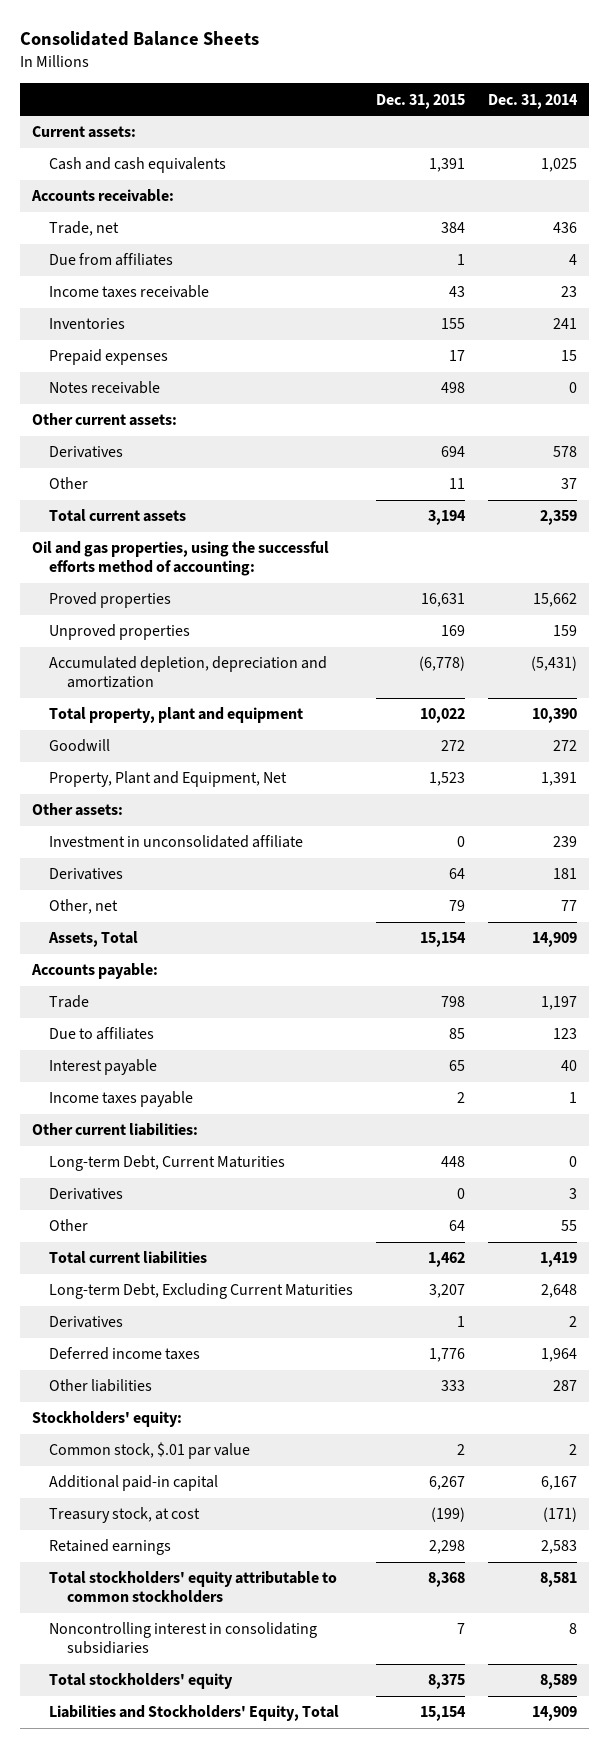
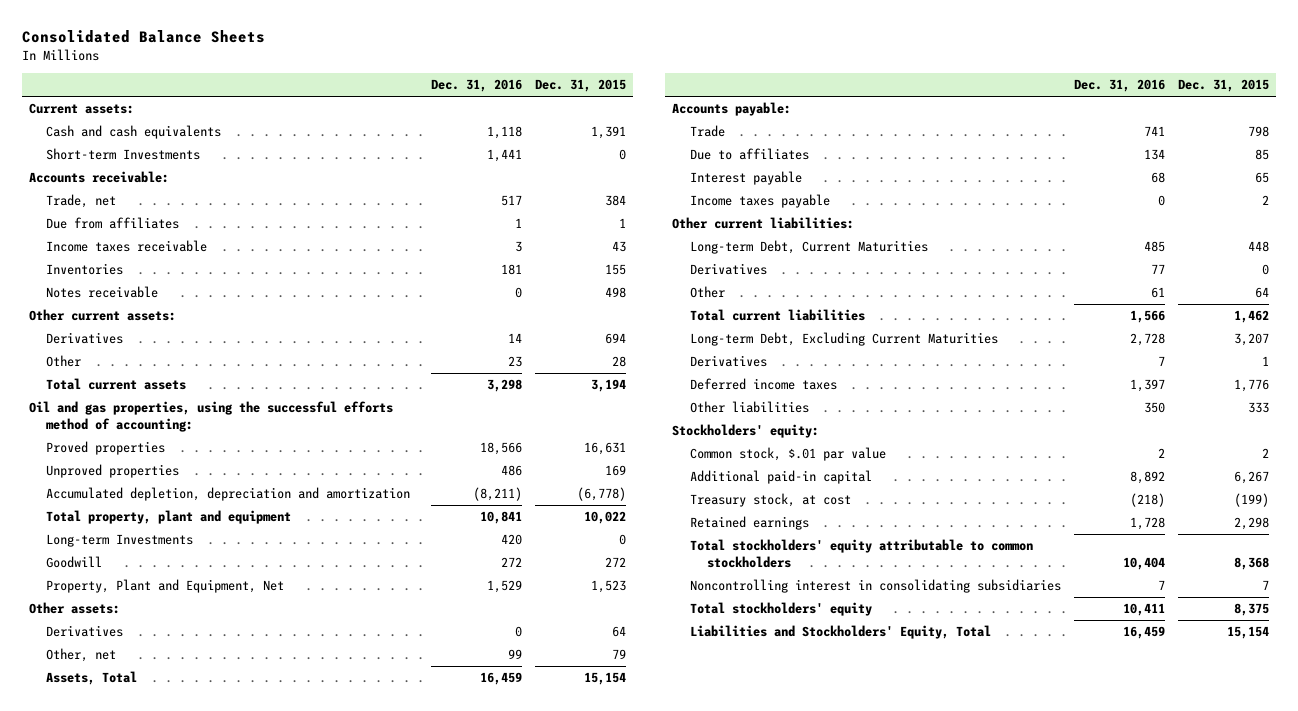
[488,93,579,109] Dec. 31, 2014 -> none
none -> [430,79,522,93] Dec. 31, 2016
none -> [46,148,201,161] Short-term Investments
[49,349,169,366] Prepaid expenses -> none
[449,478,466,490] 11 -> [611,356,626,368] 28
none -> [46,534,194,548] Long-term Investments
[49,835,304,849] Investment in unconsolidated affiliate -> none

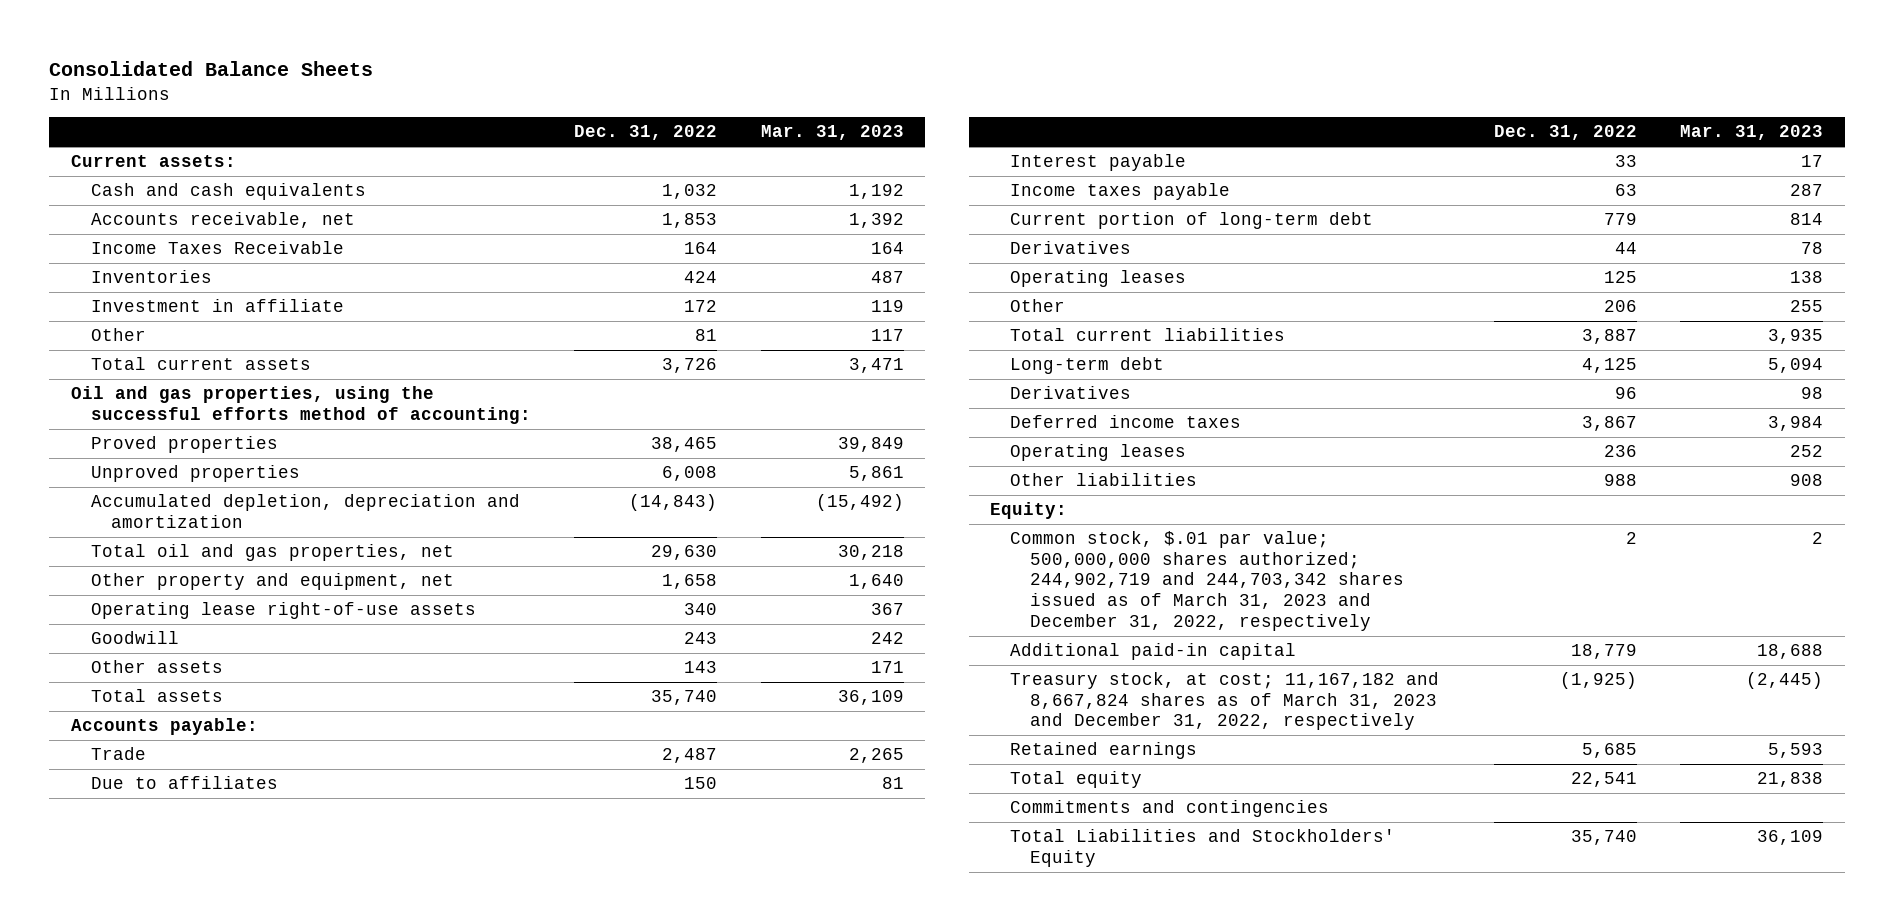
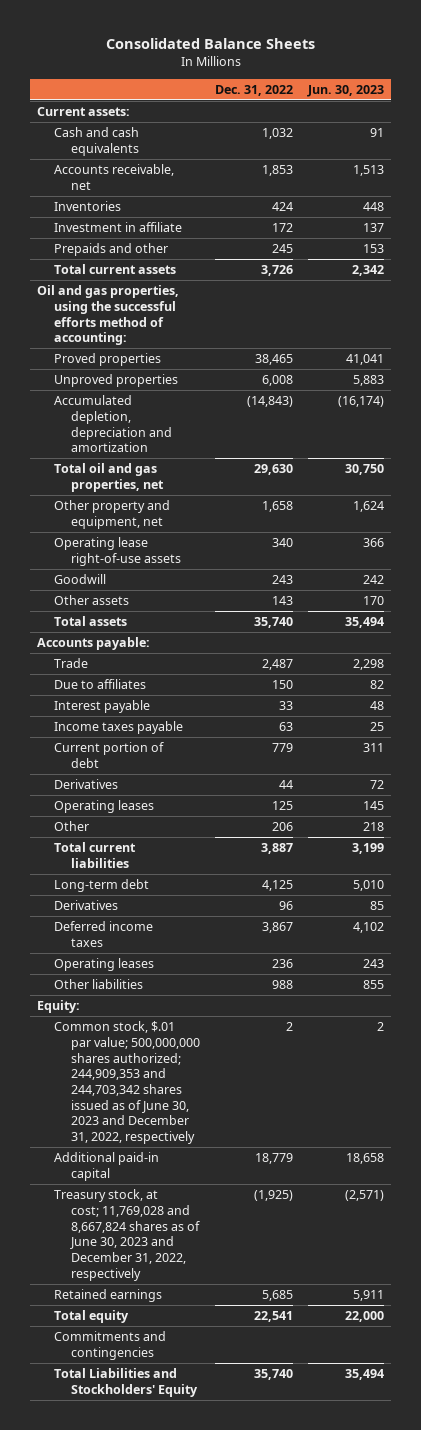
[760,125,904,141] Mar. 31, 2023 -> none
none -> [306,84,384,97] Jun. 30, 2023
[91,241,345,255] Income Taxes Receivable -> none
[91,328,147,342] Other -> none
none -> [54,243,169,257] Prepaids and other
[1010,212,1374,230] Current portion of long-term debt -> [54,742,165,768] Current portion of debt
[1010,531,1405,631] Common stock, $.01 par value; 500,000,000 shares authorized; 244,902,719 and 244,703,342 shares issued as of March 31, 2023 and December 31, 2022, respectively -> [54,1021,200,1145] Common stock, $.01 par value; 500,000,000 shares authorized; 244,909,353 and 244,703,342 shares issued as of June 30, 2023 and December 31, 2022, respectively
[1010,672,1440,731] Treasury stock, at cost; 11,167,182 and 8,667,824 shares as of March 31, 2023 and December 31, 2022, respectively -> [54,1189,200,1281] Treasury stock, at cost; 11,769,028 and 8,667,824 shares as of June 30, 2023 and December 31, 2022, respectively

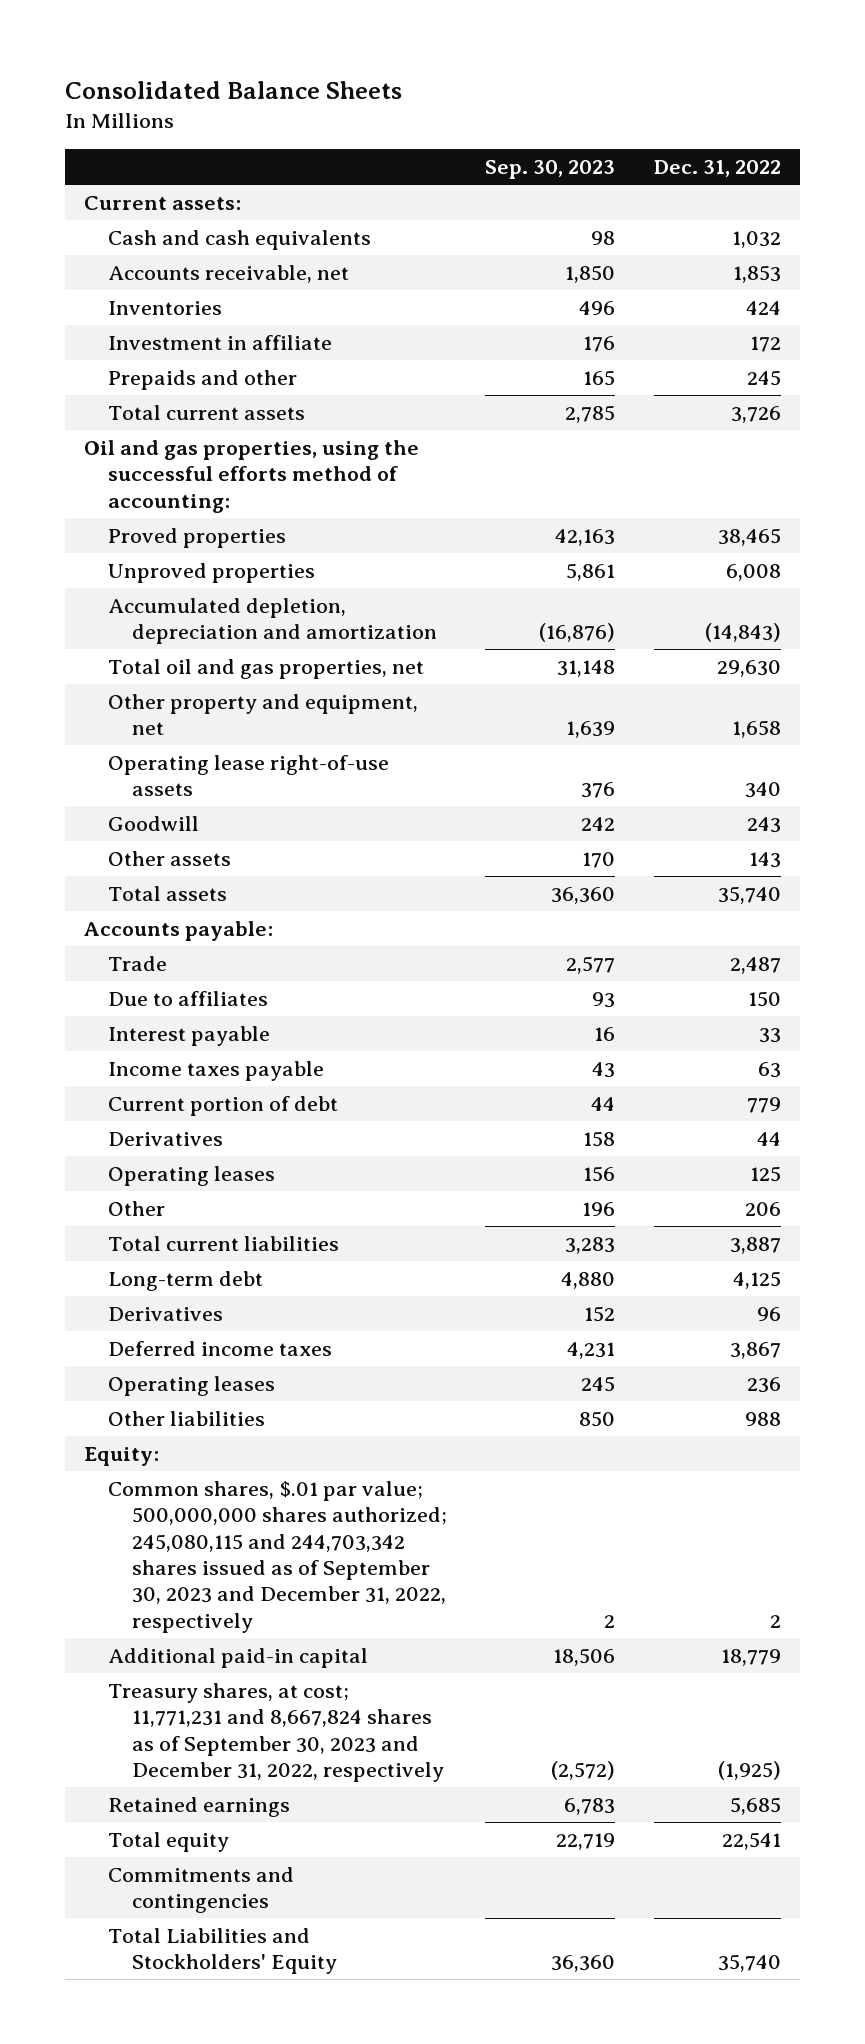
[306,84,384,97] Jun. 30, 2023 -> none
none -> [485,160,616,180] Sep. 30, 2023
[54,1021,200,1145] Common stock, $.01 par value; 500,000,000 shares authorized; 244,909,353 and 244,703,342 shares issued as of June 30, 2023 and December 31, 2022, respectively -> [107,1480,447,1633] Common shares, $.01 par value; 500,000,000 shares authorized; 245,080,115 and 244,703,342 shares issued as of September 30, 2023 and December 31, 2022, respectively
[54,1189,200,1281] Treasury stock, at cost; 11,769,028 and 8,667,824 shares as of June 30, 2023 and December 31, 2022, respectively -> [107,1682,444,1783] Treasury shares, at cost; 11,771,231 and 8,667,824 shares as of September 30, 2023 and December 31, 2022, respectively

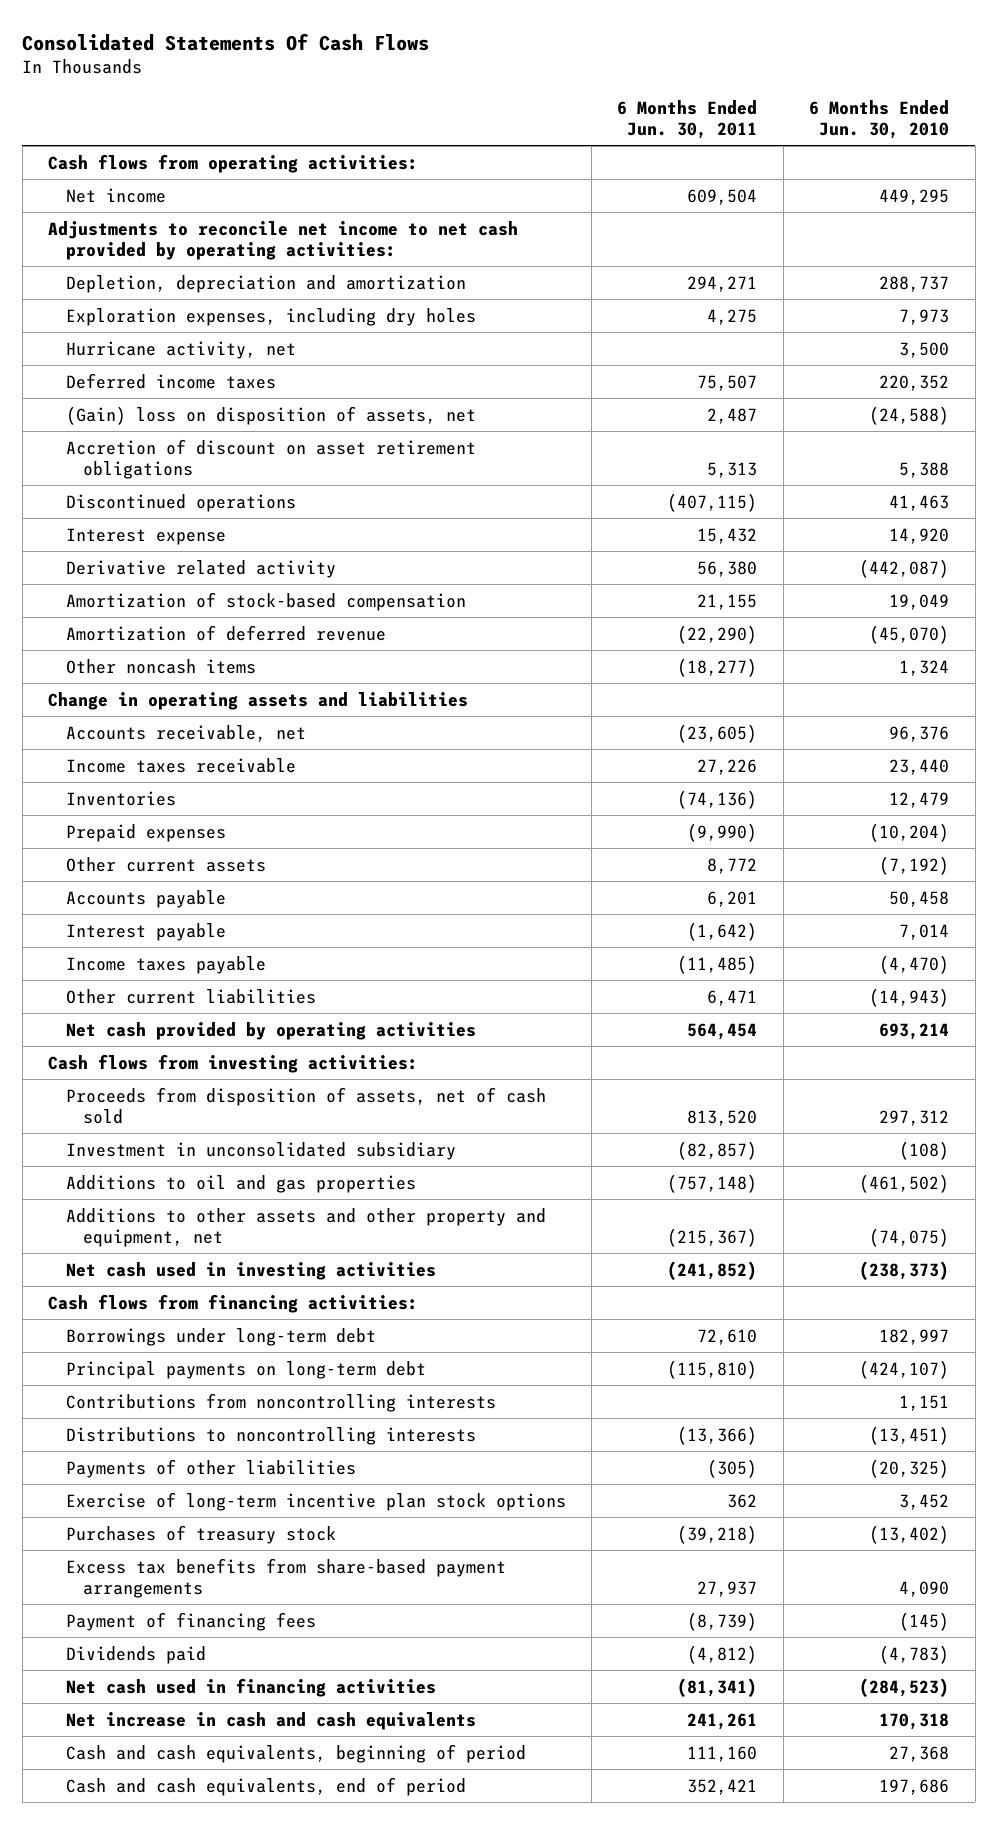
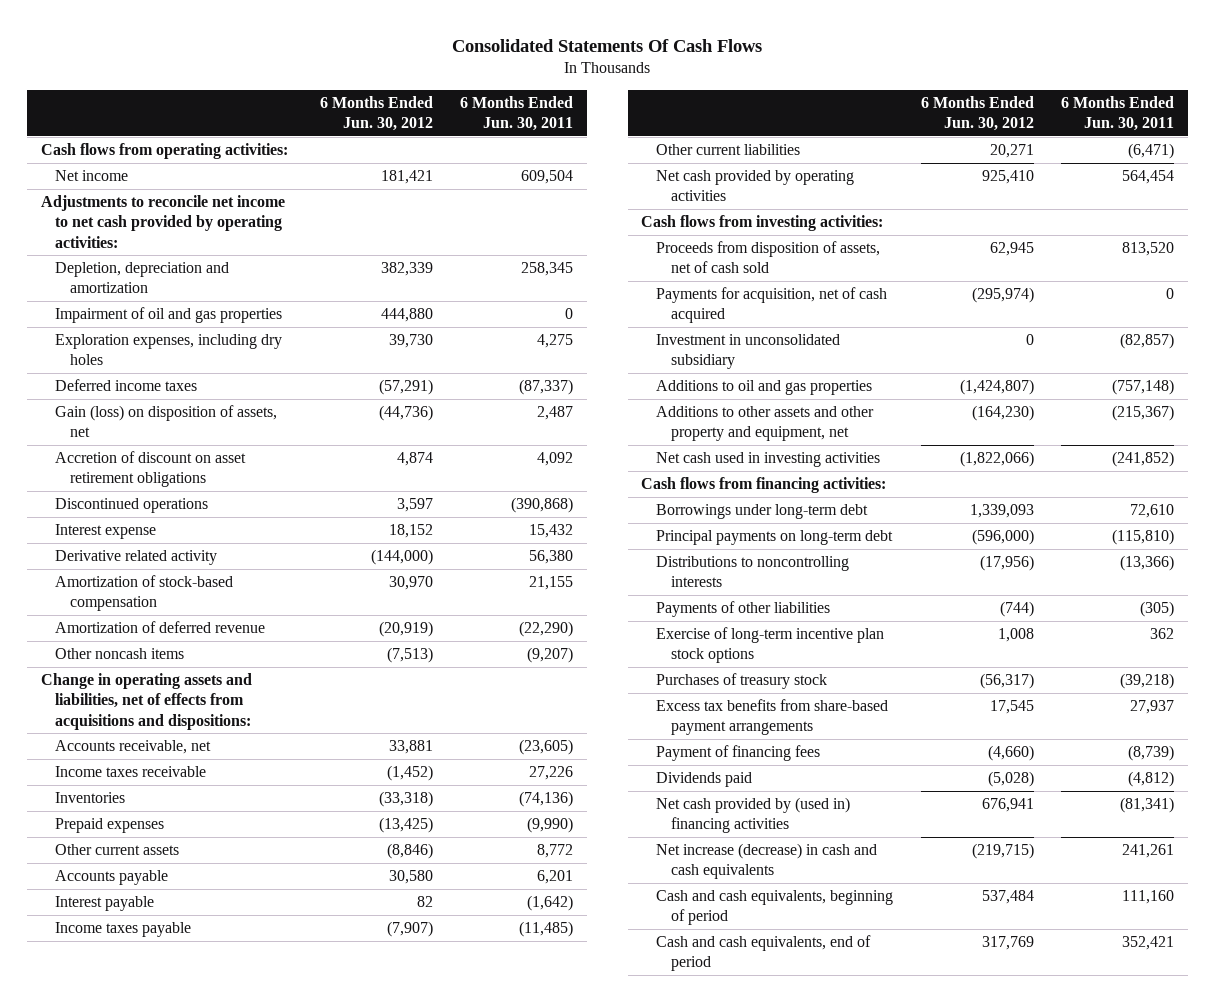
[809,99,950,139] 6 Months Ended Jun. 30, 2010 -> none
none -> [319,95,433,131] 6 Months Ended Jun. 30, 2012
[687,275,758,292] 294,271 -> [521,262,574,277] 258,345
none -> [55,307,283,324] Impairment of oil and gas properties
[65,340,296,359] Hurricane activity, net -> none
[697,374,758,391] 75,507 -> [519,379,574,396] (87,337)
[65,405,476,425] (Gain) loss on disposition of assets, net -> [55,405,278,438] Gain (loss) on disposition of assets, net
[707,461,758,478] 5,313 -> [537,452,574,467] 4,092
[667,492,758,512] (407,115) -> [511,497,574,514] (390,868)
[677,657,758,677] (18,277) -> [527,647,574,664] (9,207)
[48,691,469,710] Change in operating assets and liabilities -> [40,673,252,730] Change in operating assets and liabilities, net of effects from acquisitions and dispositions:
[707,989,758,1006] 6,471 -> [1128,143,1175,160] (6,471)
none -> [656,287,888,324] Payments for acquisition, net of cash acquired
[65,1392,496,1412] Contributions from noncontrolling interests -> none
[65,1677,436,1697] Net cash used in financing activities -> [656,797,851,834] Net cash provided by (used in) financing activities
[65,1711,476,1730] Net increase in cash and cash equivalents -> [656,843,878,880] Net increase (decrease) in cash and cash equivalents

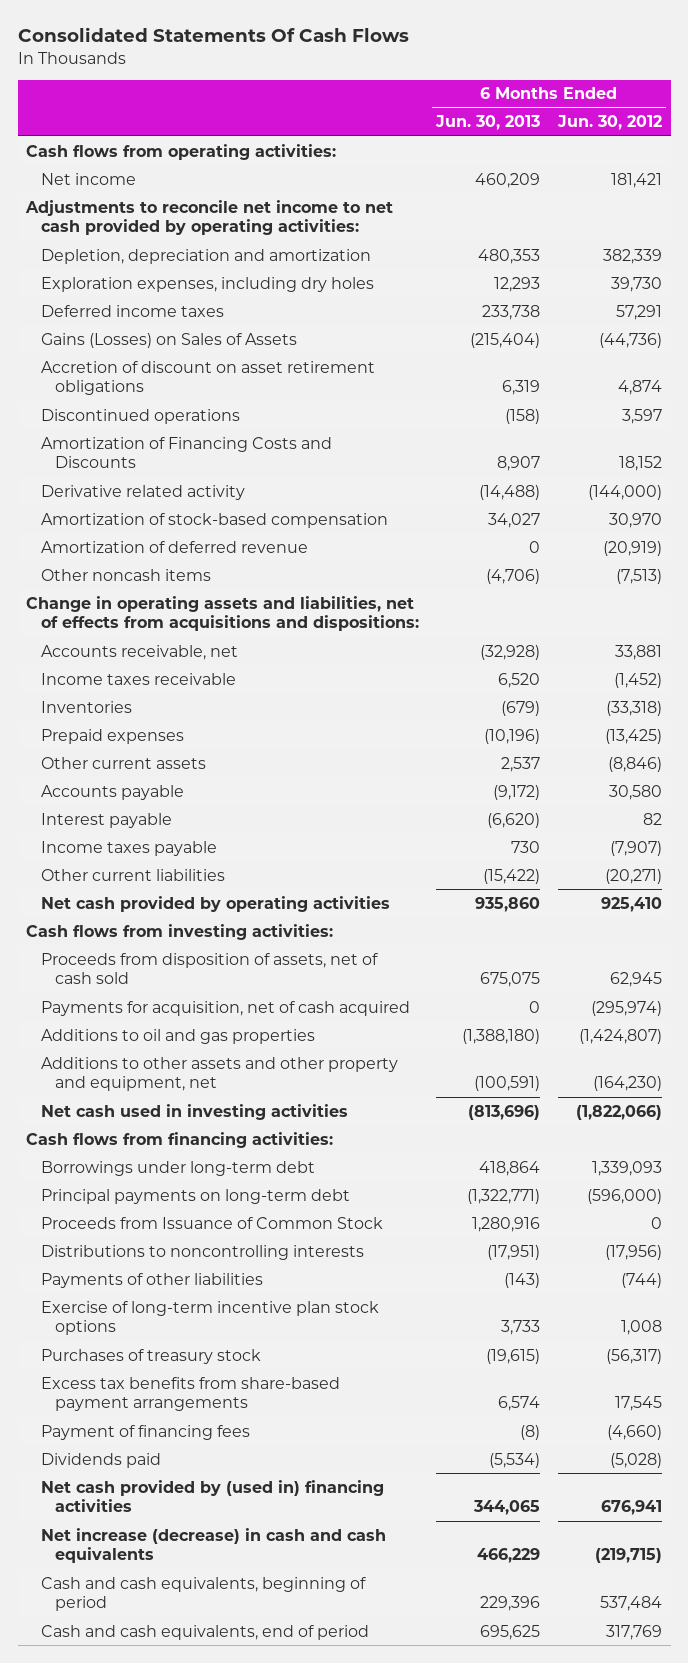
[460,95,574,131] 6 Months Ended Jun. 30, 2011 -> none
none -> [435,115,541,131] Jun. 30, 2013
[55,307,283,324] Impairment of oil and gas properties -> none
[378,379,433,396] (57,291) -> [615,304,662,320] 57,291
[55,405,278,438] Gain (loss) on disposition of assets, net -> [40,332,297,348] Gains (Losses) on Sales of Assets
[55,524,157,540] Interest expense -> [40,436,332,469] Amortization of Financing Costs and Discounts
[989,144,1034,159] 20,271 -> [604,868,662,884] (20,271)
[656,334,841,370] Investment in unconsolidated subsidiary -> none
none -> [40,1216,383,1229] Proceeds from Issuance of Common Stock

